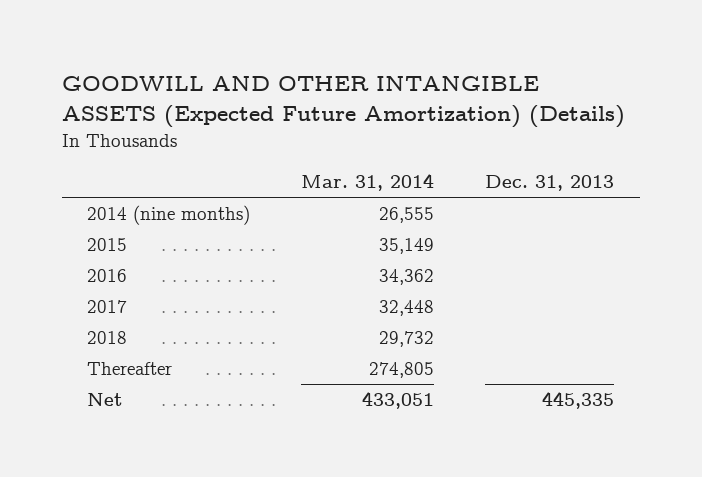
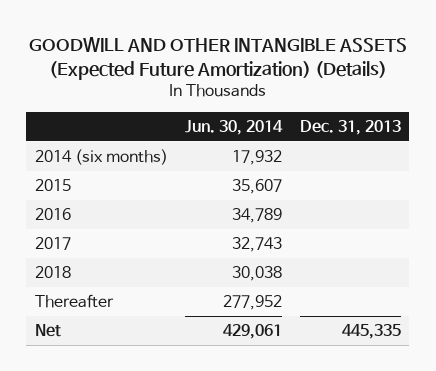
[301,173,435,192] Mar. 31, 2014 -> none
none -> [185,119,284,135] Jun. 30, 2014
[87,205,251,226] 2014 (nine months) -> [35,149,169,166] 2014 (six months)

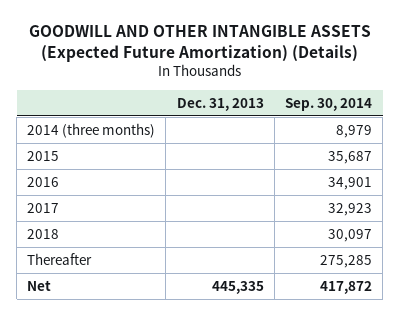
[185,119,284,135] Jun. 30, 2014 -> none
none -> [284,97,372,111] Sep. 30, 2014
[35,149,169,166] 2014 (six months) -> [27,122,156,138] 2014 (three months)

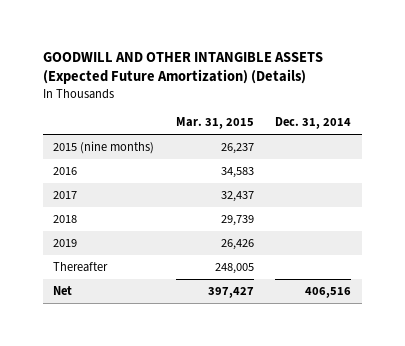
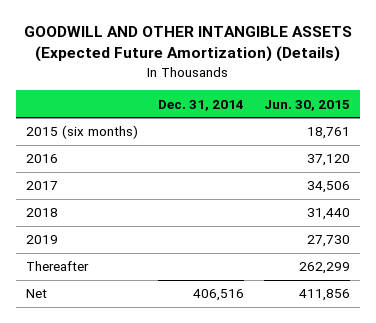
[175,117,254,130] Mar. 31, 2015 -> none
none -> [263,99,350,111] Jun. 30, 2015
[53,141,155,155] 2015 (nine months) -> [26,125,139,140] 2015 (six months)

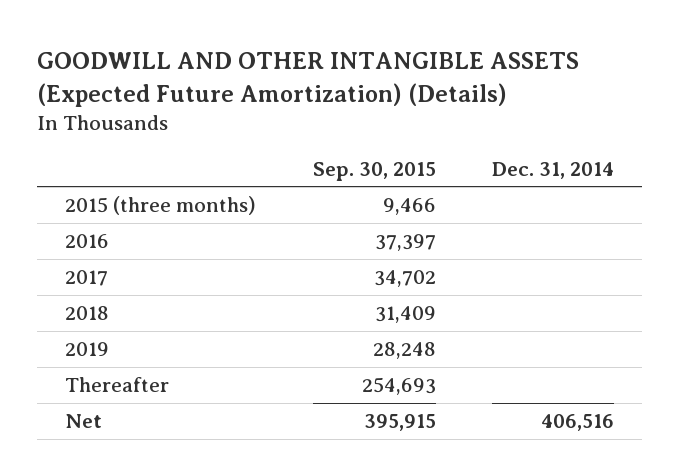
[263,99,350,111] Jun. 30, 2015 -> none
none -> [312,161,436,181] Sep. 30, 2015
[26,125,139,140] 2015 (six months) -> [65,196,257,216] 2015 (three months)

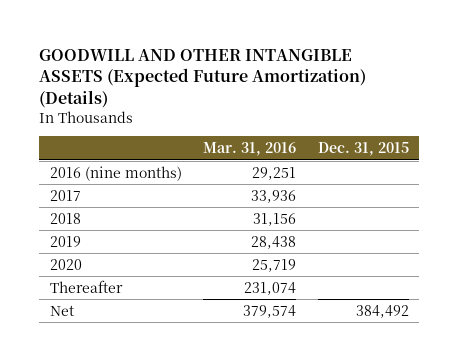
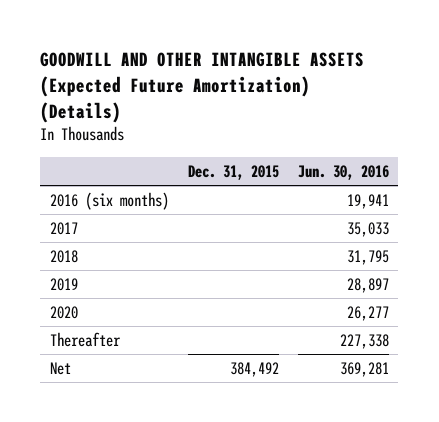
[203,142,297,157] Mar. 31, 2016 -> none
none -> [297,165,389,181] Jun. 30, 2016
[49,165,182,181] 2016 (nine months) -> [49,191,169,210] 2016 (six months)

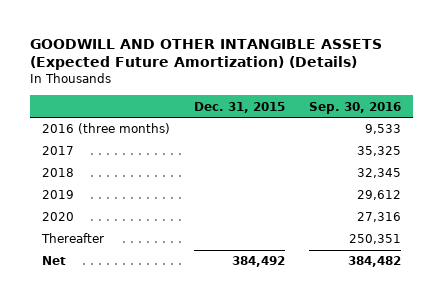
[297,165,389,181] Jun. 30, 2016 -> none
none -> [309,101,402,114] Sep. 30, 2016
[49,191,169,210] 2016 (six months) -> [42,123,171,135] 2016 (three months)

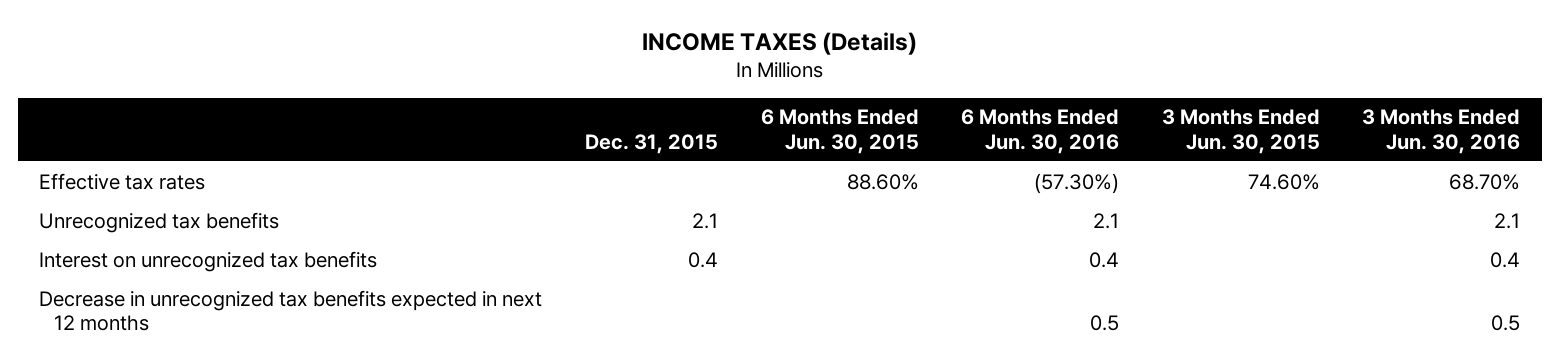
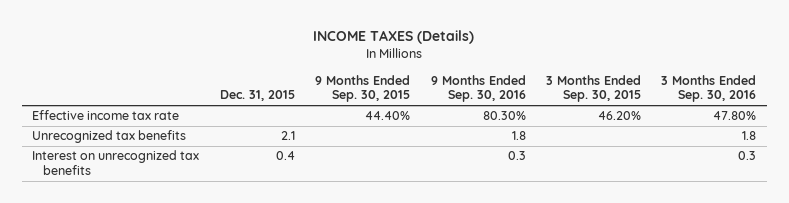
[760,109,919,154] 6 Months Ended Jun. 30, 2015 -> none
[961,109,1120,154] 6 Months Ended Jun. 30, 2016 -> none
[1161,109,1320,154] 3 Months Ended Jun. 30, 2015 -> none
[1362,109,1521,154] 3 Months Ended Jun. 30, 2016 -> none
none -> [315,74,411,103] 9 Months Ended Sep. 30, 2015
none -> [430,74,526,103] 9 Months Ended Sep. 30, 2016
none -> [545,74,641,103] 3 Months Ended Sep. 30, 2015
none -> [661,74,757,103] 3 Months Ended Sep. 30, 2016
[39,172,206,190] Effective tax rates -> [32,110,180,121] Effective income tax rate
[39,289,543,332] Decrease in unrecognized tax benefits expected in next 12 months -> none

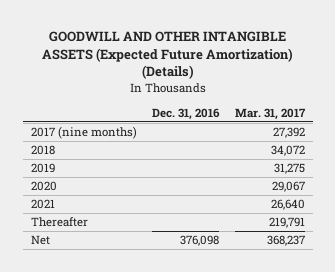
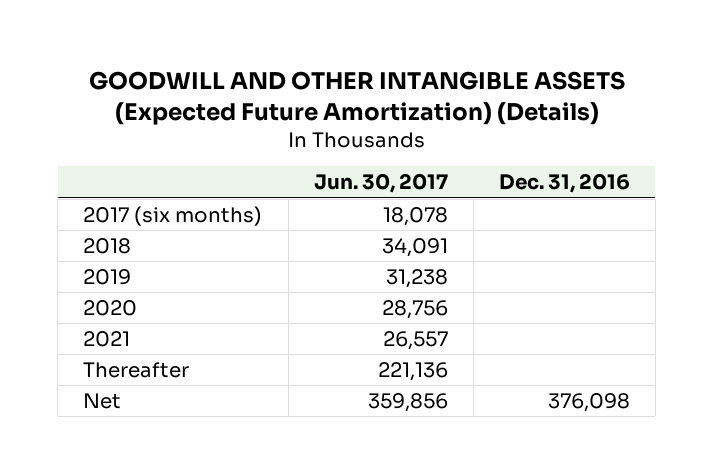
[234,107,306,120] Mar. 31, 2017 -> none
none -> [313,173,448,194] Jun. 30, 2017
[30,126,137,140] 2017 (nine months) -> [83,206,263,227] 2017 (six months)

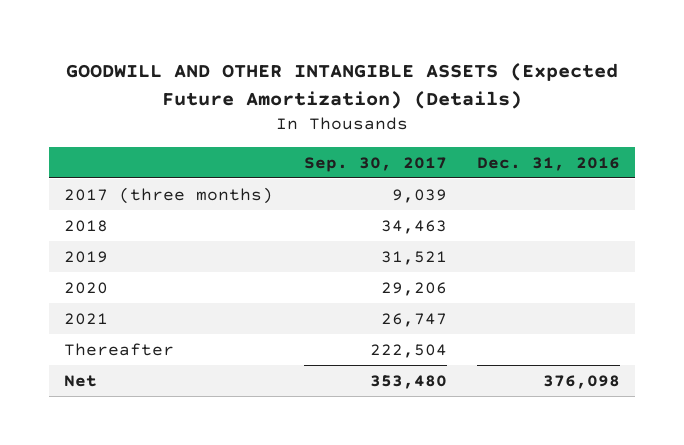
[313,173,448,194] Jun. 30, 2017 -> none
none -> [303,156,447,172] Sep. 30, 2017
[83,206,263,227] 2017 (six months) -> [64,186,274,204] 2017 (three months)

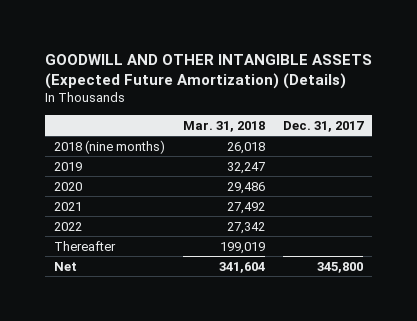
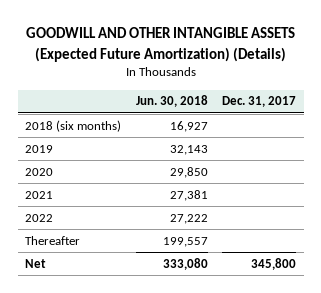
[183,120,266,132] Mar. 31, 2018 -> none
none -> [135,95,208,108] Jun. 30, 2018
[54,139,166,154] 2018 (nine months) -> [25,119,122,132] 2018 (six months)

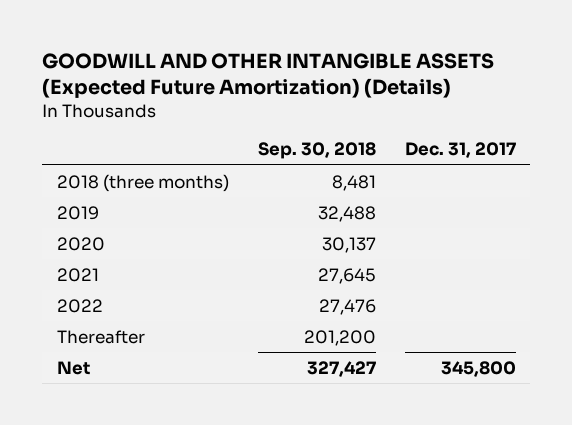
[135,95,208,108] Jun. 30, 2018 -> none
none -> [257,142,376,160] Sep. 30, 2018
[25,119,122,132] 2018 (six months) -> [56,173,229,192] 2018 (three months)

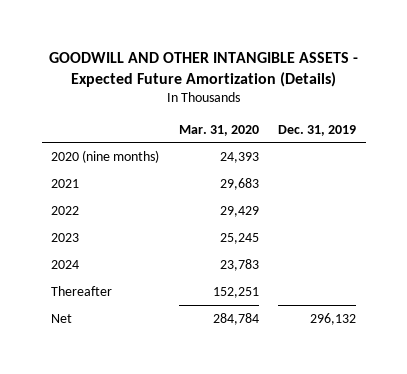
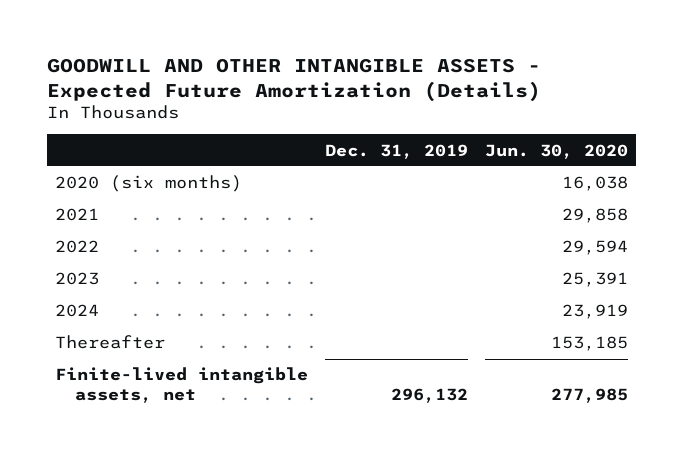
[178,124,259,136] Mar. 31, 2020 -> none
none -> [484,143,628,159] Jun. 30, 2020
[51,149,160,163] 2020 (nine months) -> [55,175,243,193] 2020 (six months)
[51,313,73,323] Net -> [55,367,309,404] Finite-lived intangible assets, net

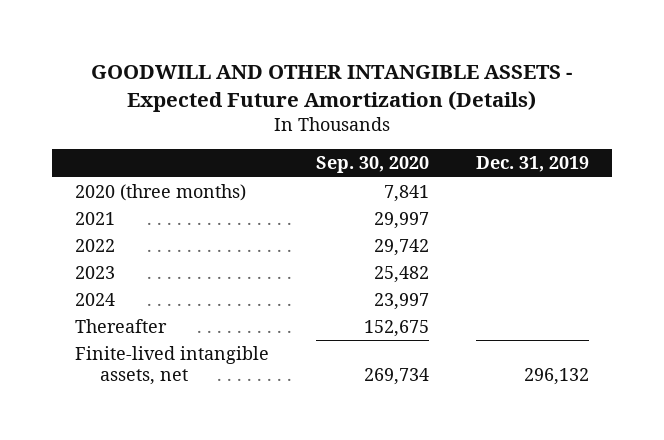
[484,143,628,159] Jun. 30, 2020 -> none
none -> [315,156,429,174] Sep. 30, 2020
[55,175,243,193] 2020 (six months) -> [75,184,247,202] 2020 (three months)

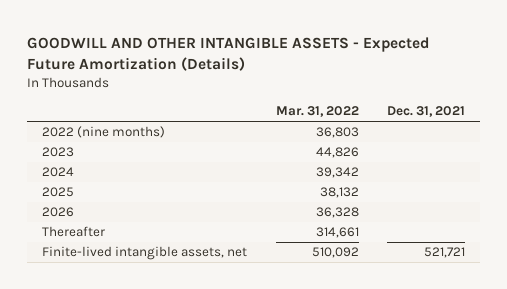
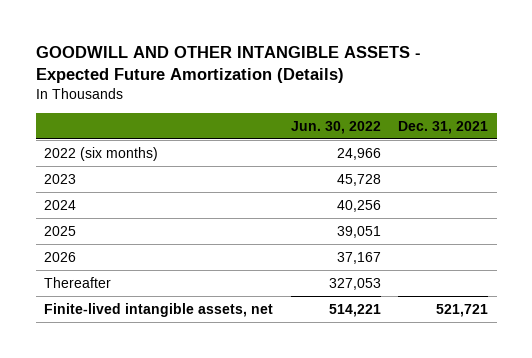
[275,106,359,118] Mar. 31, 2022 -> none
none -> [290,120,381,134] Jun. 30, 2022
[41,126,165,139] 2022 (nine months) -> [44,146,159,161] 2022 (six months)

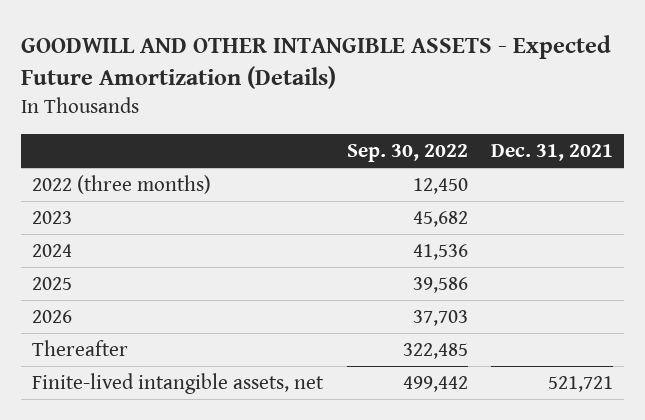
[290,120,381,134] Jun. 30, 2022 -> none
none -> [346,144,468,163] Sep. 30, 2022
[44,146,159,161] 2022 (six months) -> [32,175,212,195] 2022 (three months)

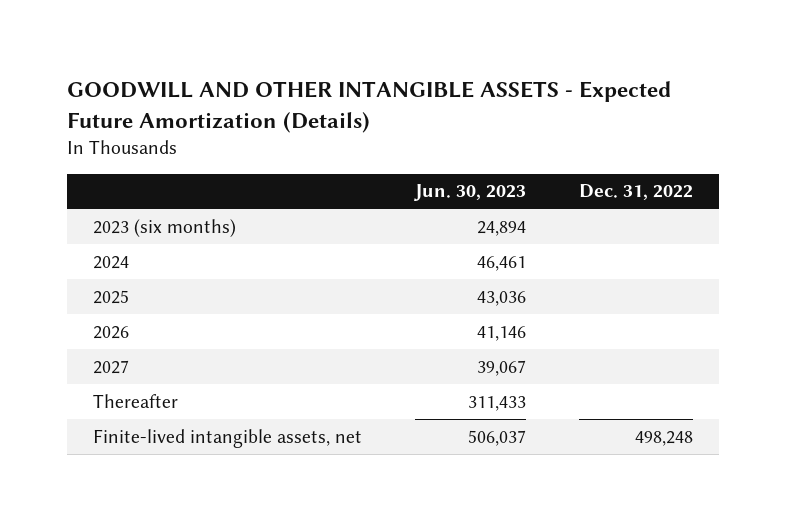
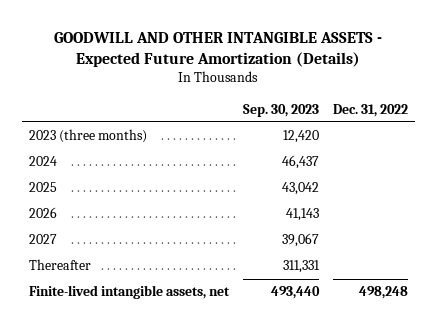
[414,184,527,202] Jun. 30, 2023 -> none
none -> [242,103,319,117] Sep. 30, 2023
[93,218,237,237] 2023 (six months) -> [28,129,147,144] 2023 (three months)

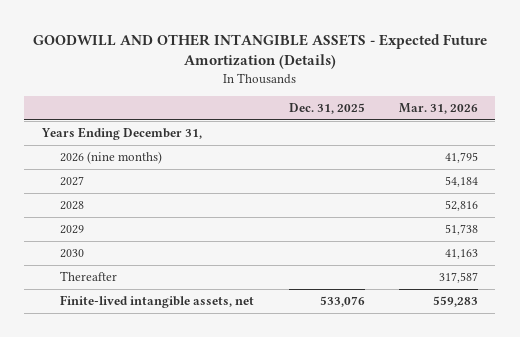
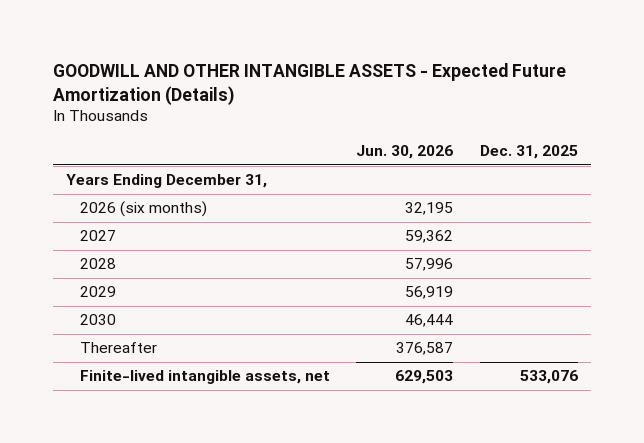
[399,103,479,115] Mar. 31, 2026 -> none
none -> [356,145,454,160] Jun. 30, 2026
[60,151,163,165] 2026 (nine months) -> [80,201,208,218] 2026 (six months)

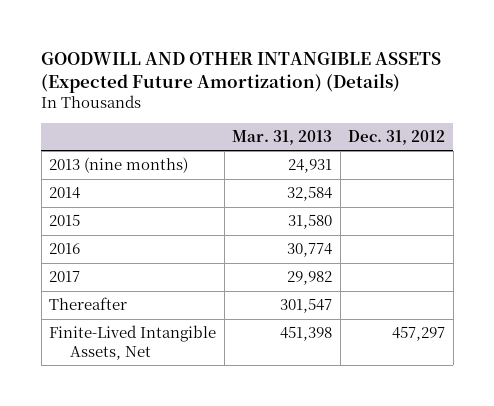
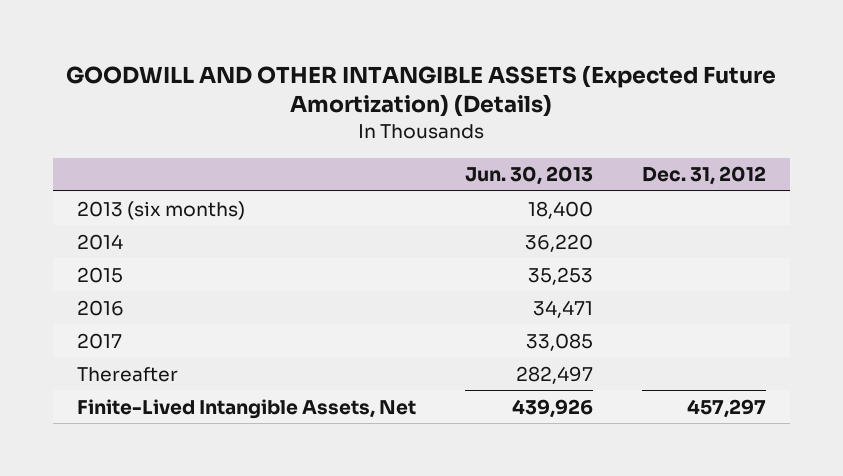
[232,130,333,146] Mar. 31, 2013 -> none
none -> [464,166,593,186] Jun. 30, 2013
[49,157,189,174] 2013 (nine months) -> [77,200,246,220] 2013 (six months)

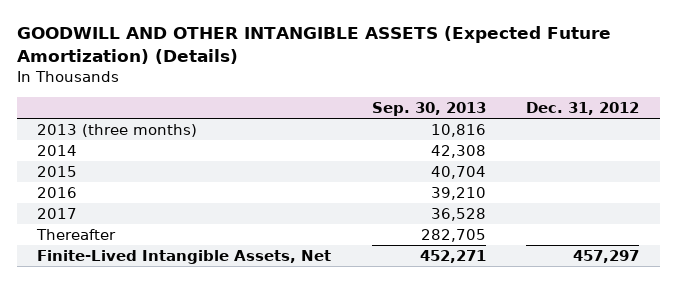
[464,166,593,186] Jun. 30, 2013 -> none
none -> [371,101,486,116] Sep. 30, 2013
[77,200,246,220] 2013 (six months) -> [37,124,198,138] 2013 (three months)

